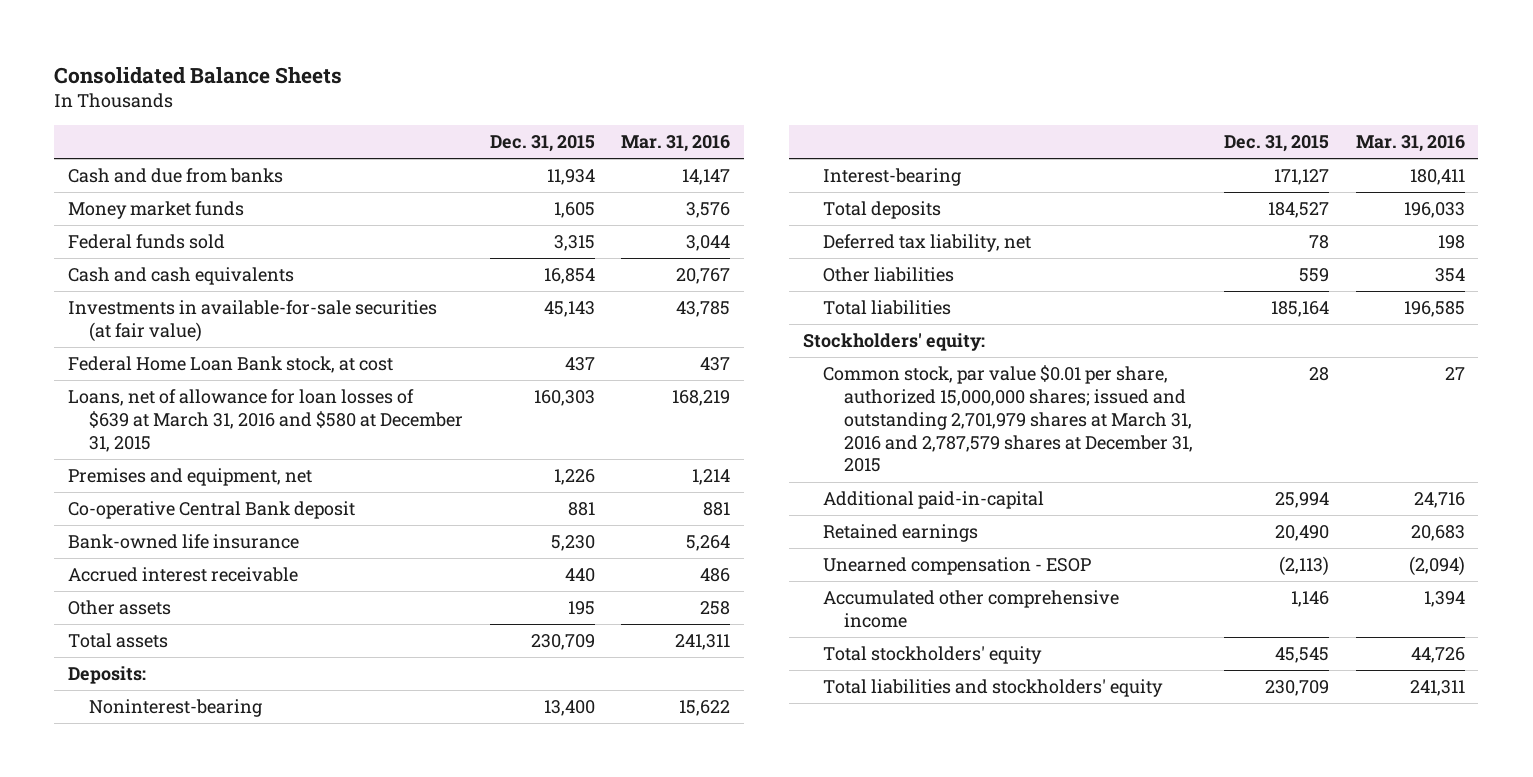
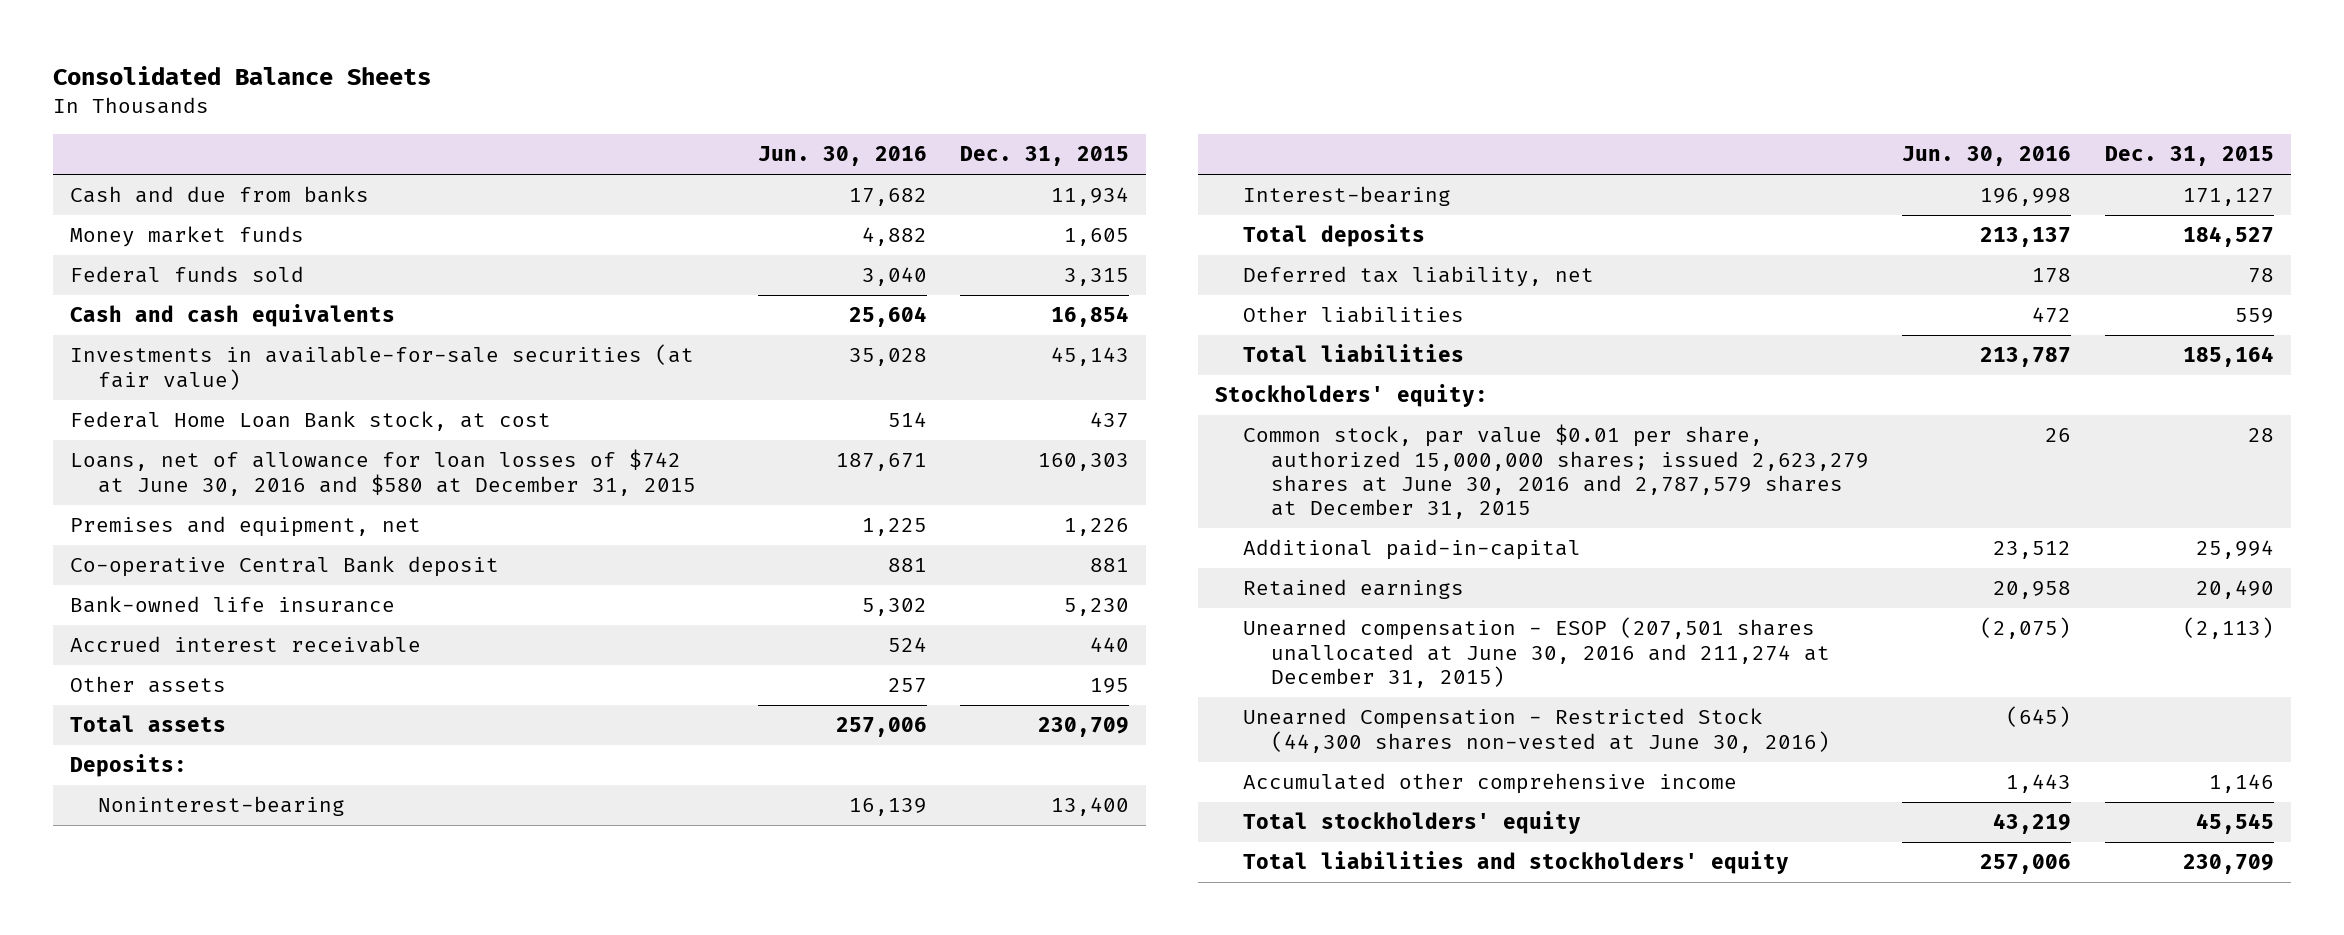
[621,135,731,153] Mar. 31, 2016 -> none
none -> [757,146,927,167] Jun. 30, 2016
[67,389,463,452] Loans, net of allowance for loan losses of $639 at March 31, 2016 and $580 at December 31, 2015 -> [70,449,697,496] Loans, net of allowance for loan losses of $742 at June 30, 2016 and $580 at December 31, 2015
[823,365,1194,473] Common stock, par value $0.01 per share, authorized 15,000,000 shares; issued and outstanding 2,701,979 shares at March 31, 2016 and 2,787,579 shares at December 31, 2015 -> [1242,424,1869,520] Common stock, par value $0.01 per share, authorized 15,000,000 shares; issued 2,623,279 shares at June 30, 2016 and 2,787,579 shares at December 31, 2015
[823,557,1092,576] Unearned compensation - ESOP -> [1242,617,1830,689] Unearned compensation - ESOP (207,501 shares unallocated at June 30, 2016 and 211,274 at December 31, 2015)
none -> [1242,708,1830,753] Unearned Compensation - Restricted Stock (44,300 shares non-vested at June 30, 2016)

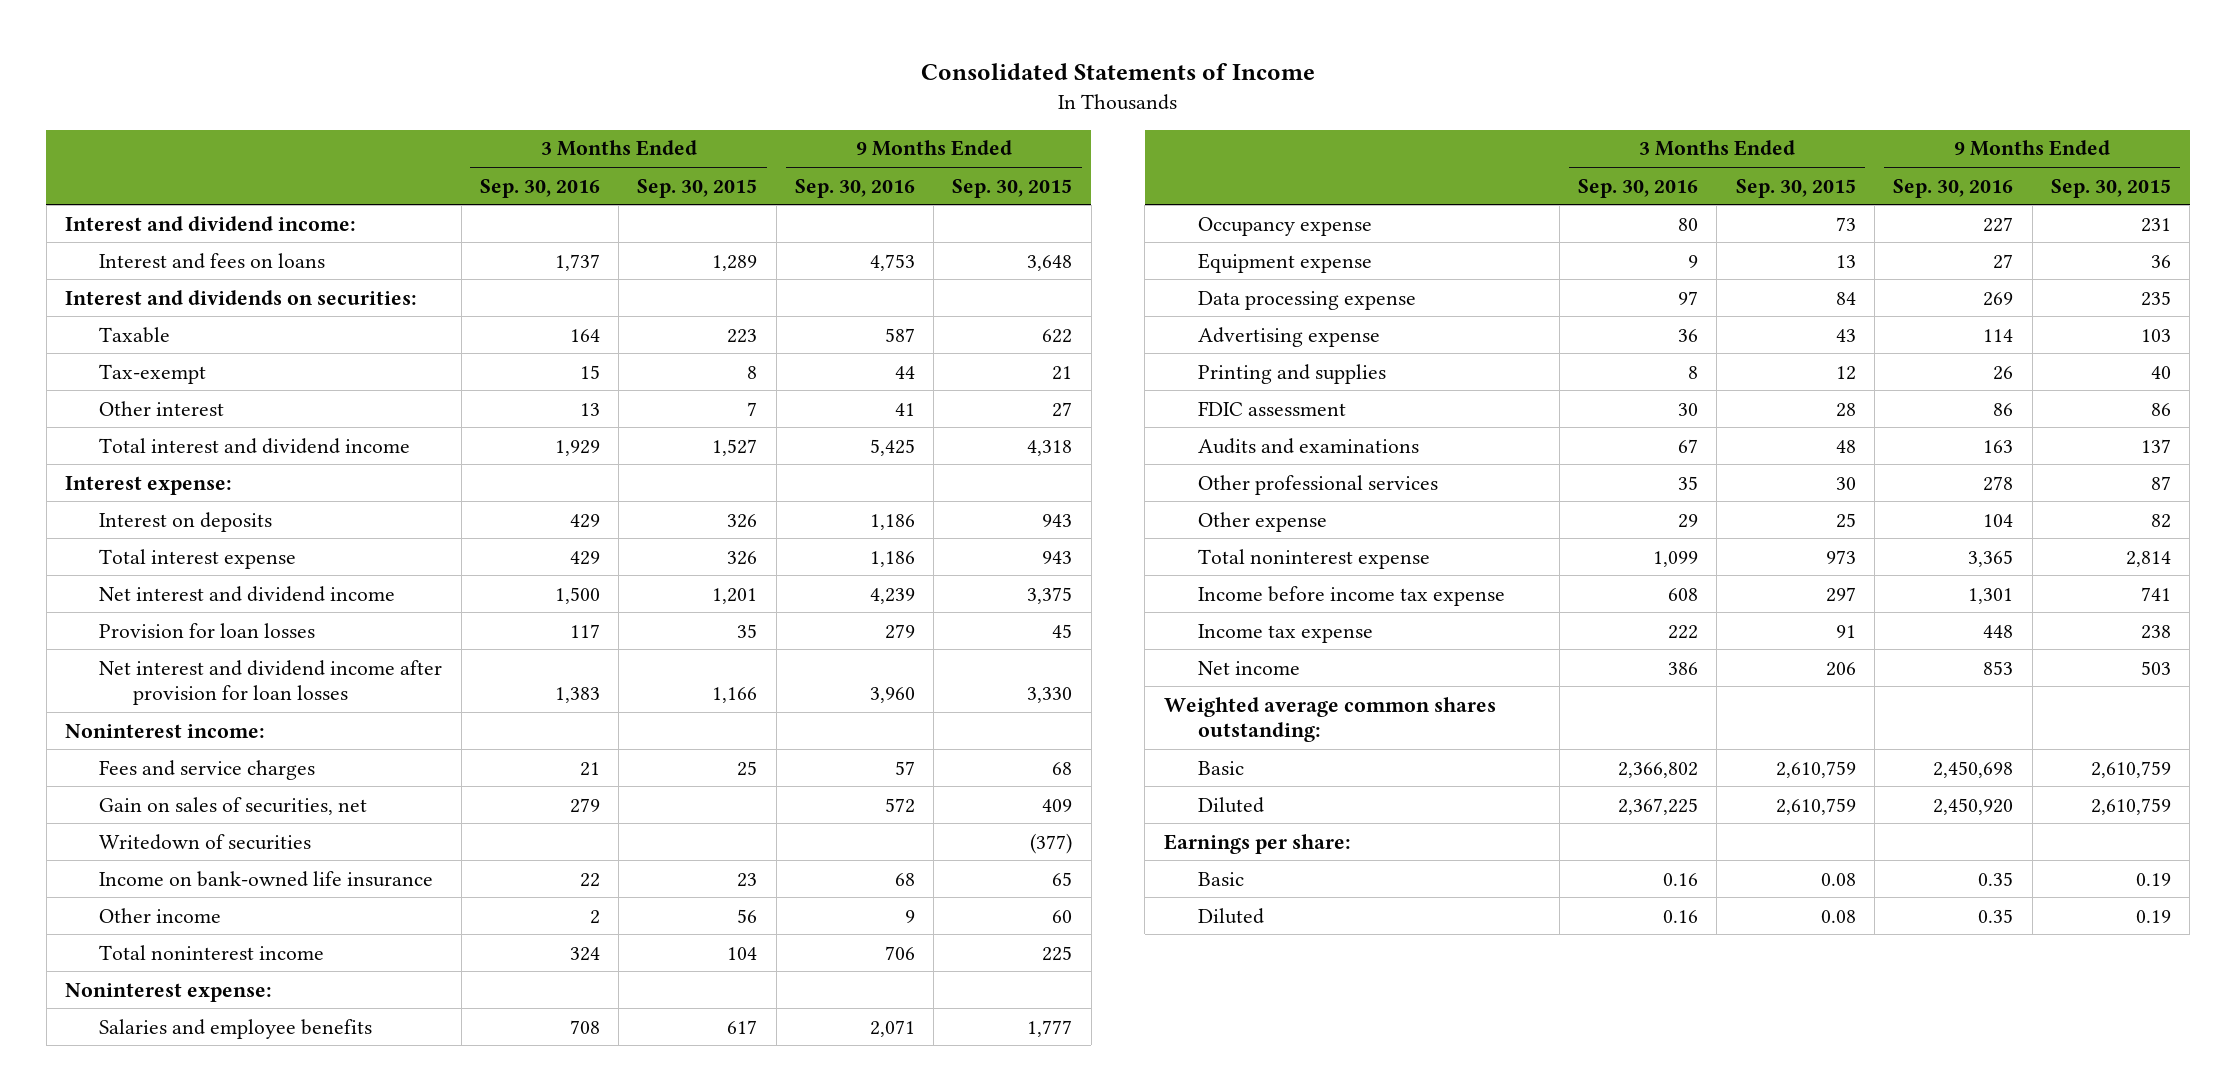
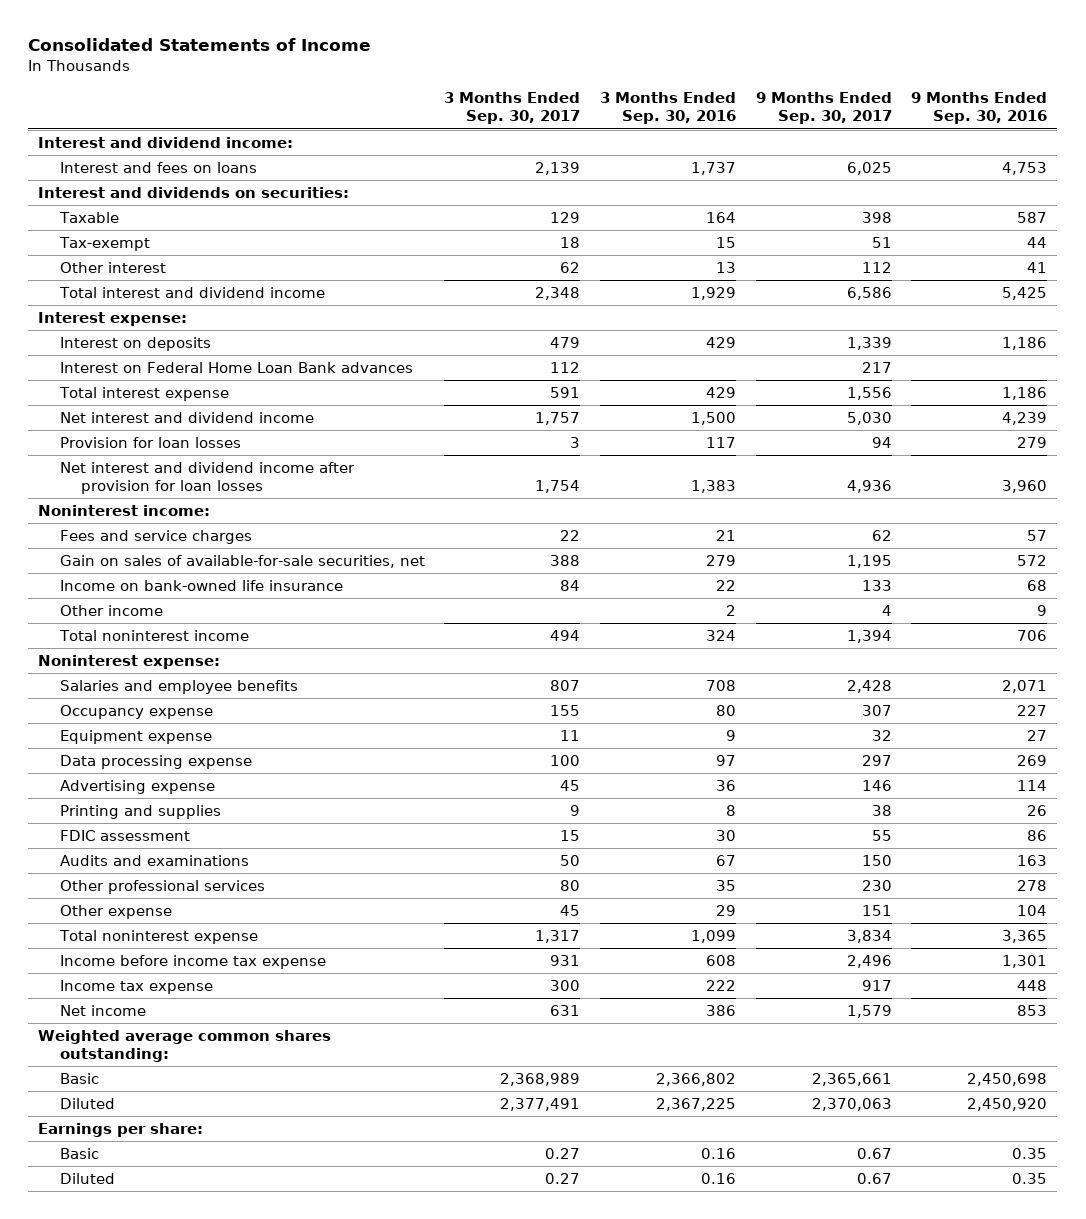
[637,178,758,198] Sep. 30, 2015 -> none
[952,178,1073,198] Sep. 30, 2015 -> none
none -> [444,92,581,125] 3 Months Ended Sep. 30, 2017
none -> [755,92,892,125] 9 Months Ended Sep. 30, 2017
none -> [59,361,413,373] Interest on Federal Home Loan Bank advances
[99,833,312,850] Writedown of securities -> none
[99,796,368,815] Gain on sales of securities, net -> [59,554,425,568] Gain on sales of available-for-sale securities, net

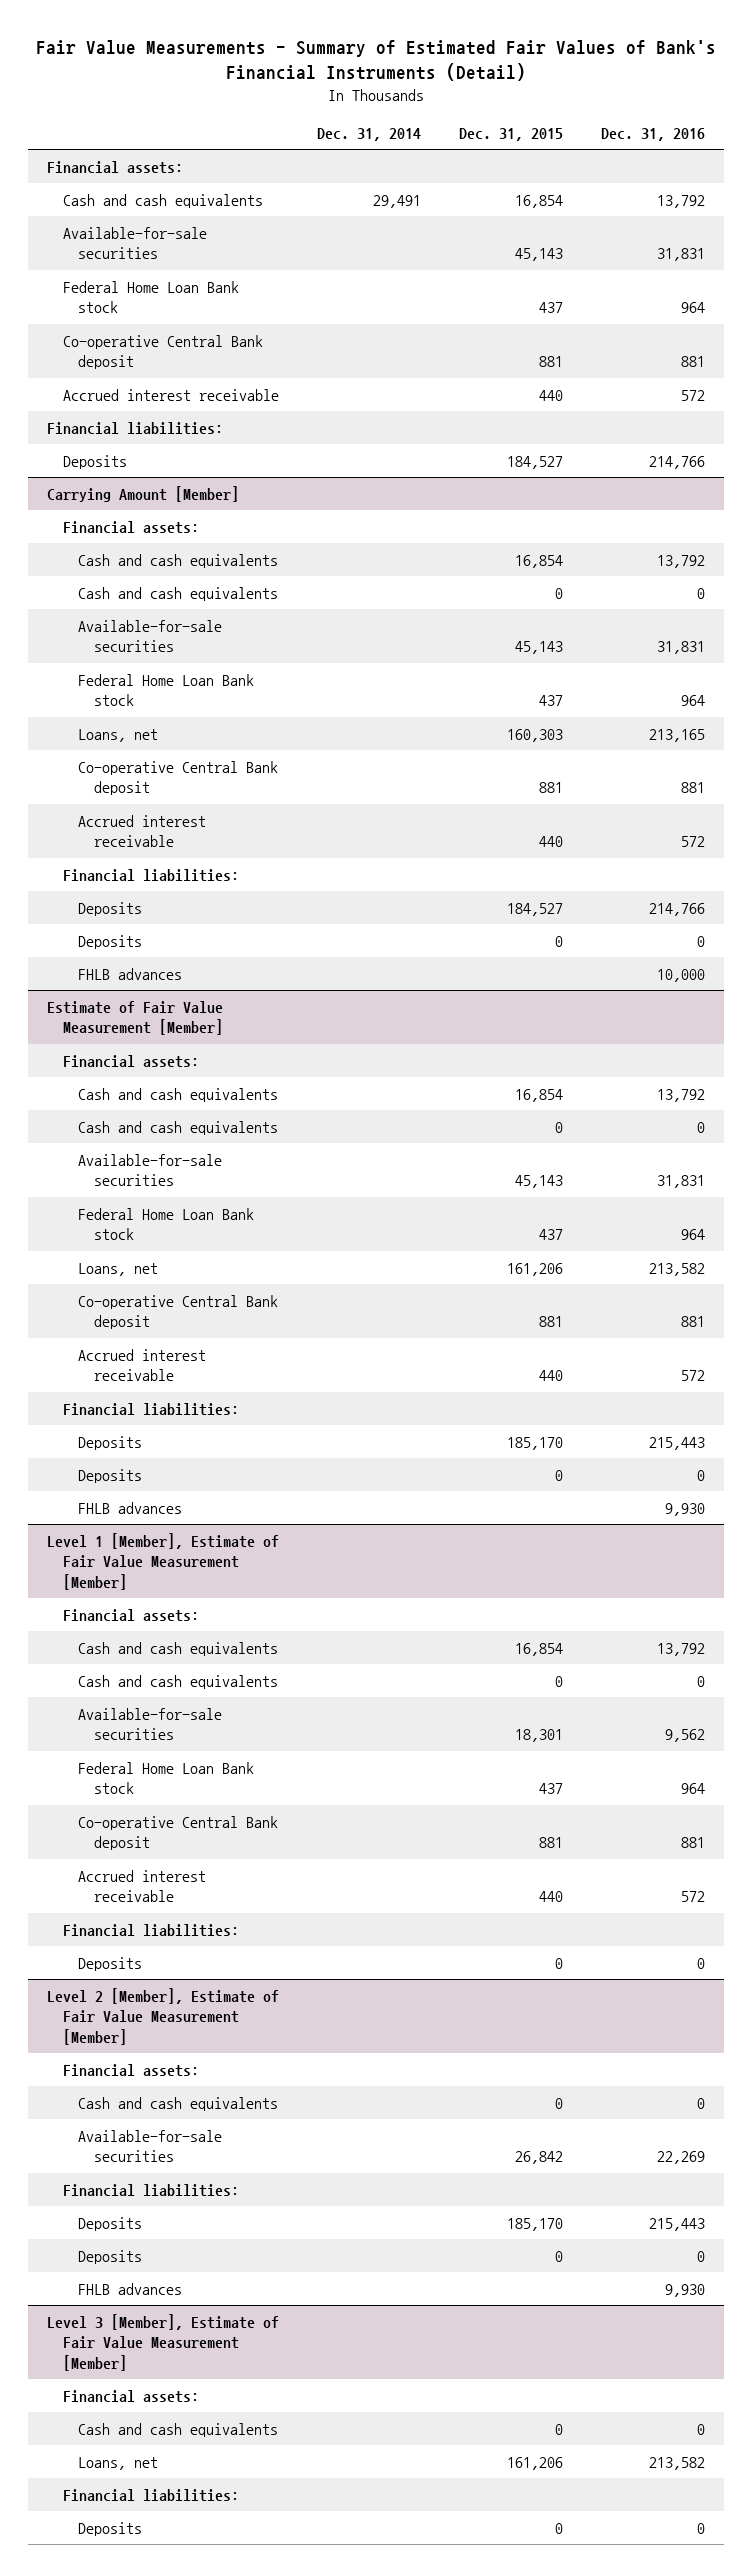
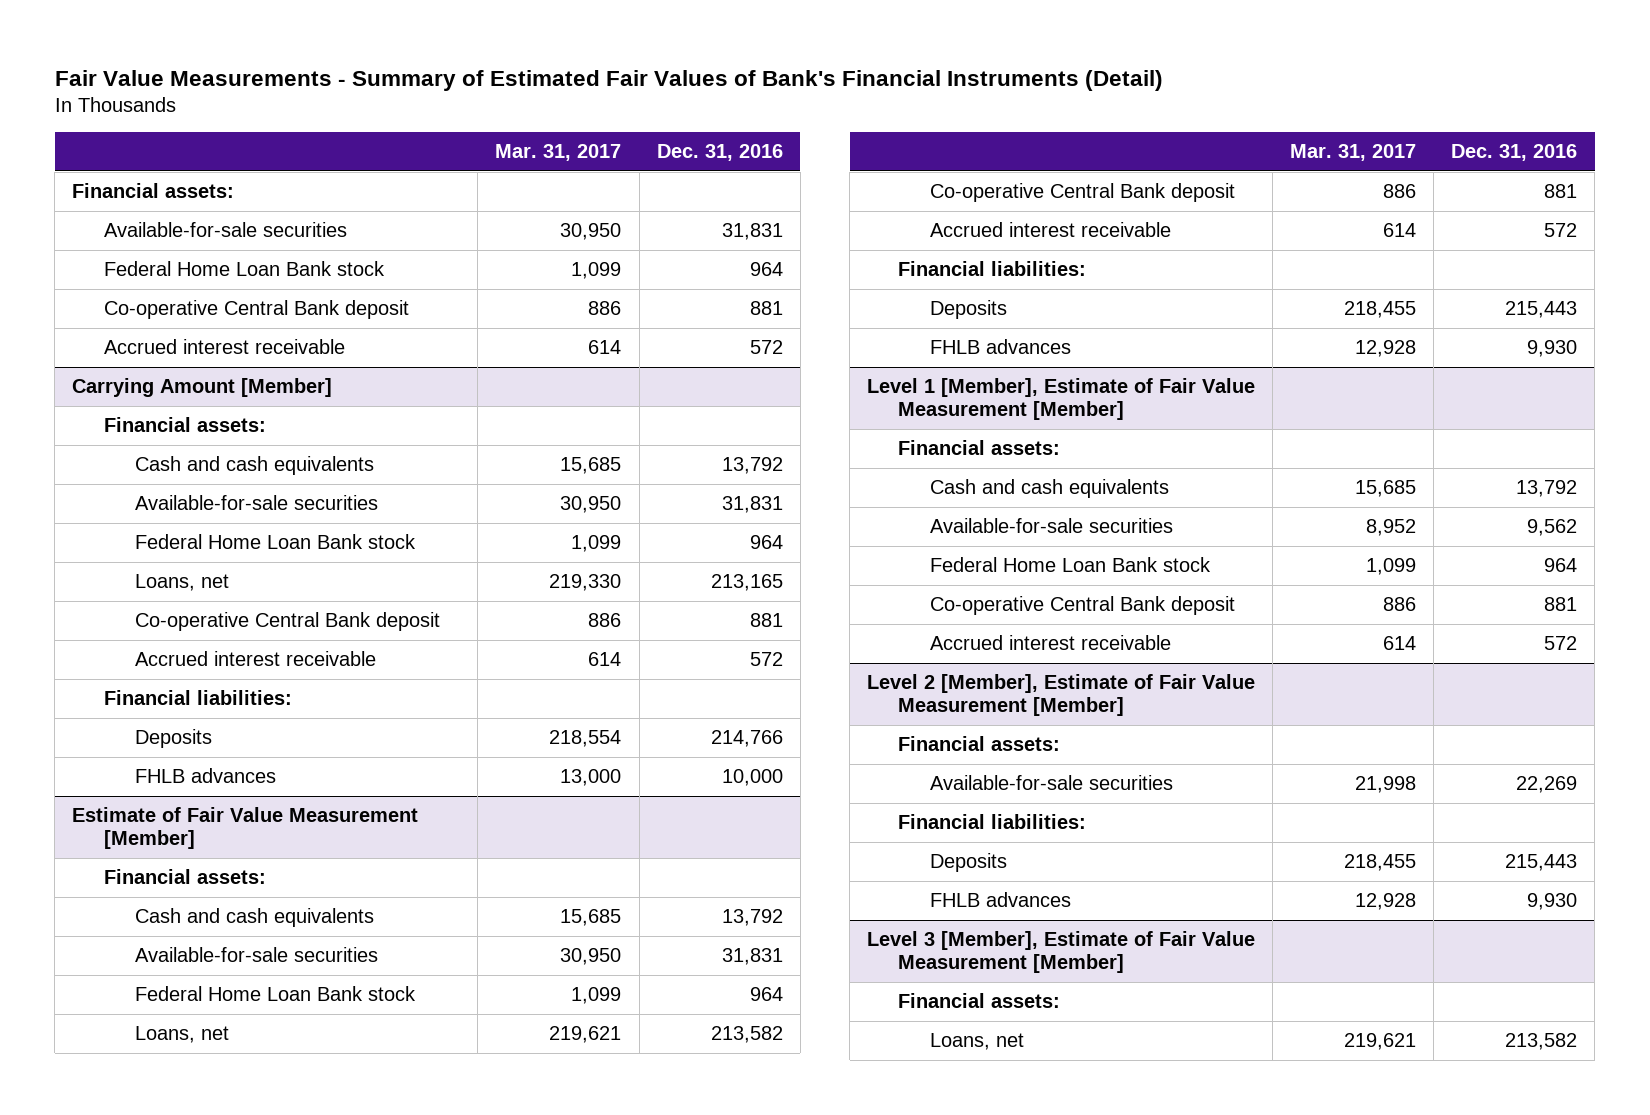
[317,127,422,141] Dec. 31, 2014 -> none
[459,127,564,141] Dec. 31, 2015 -> none
none -> [495,144,622,162] Mar. 31, 2017
[62,193,263,208] Cash and cash equivalents -> none
[47,421,224,435] Financial liabilities: -> none
[62,454,127,469] Deposits -> none
[78,586,279,601] Cash and cash equivalents -> none
[78,934,143,949] Deposits -> none
[78,1120,279,1135] Cash and cash equivalents -> none
[78,1468,143,1483] Deposits -> none
[78,1674,279,1689] Cash and cash equivalents -> none
[62,1923,239,1937] Financial liabilities: -> none
[78,1956,143,1971] Deposits -> none
[78,2096,279,2111] Cash and cash equivalents -> none
[78,2249,143,2264] Deposits -> none
[78,2422,279,2437] Cash and cash equivalents -> none
[62,2488,239,2502] Financial liabilities: -> none
[78,2521,143,2536] Deposits -> none

